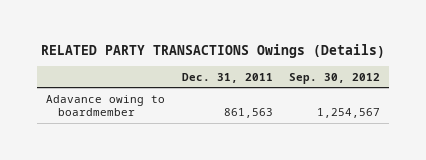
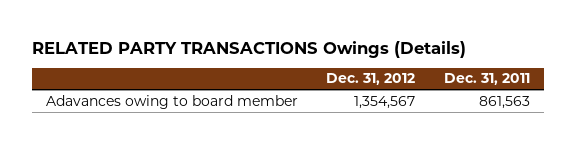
[289,72,381,84] Sep. 30, 2012 -> none
none -> [326,73,416,86] Dec. 31, 2012
[45,94,165,117] Adavance owing to boardmember -> [45,94,298,109] Adavances owing to board member

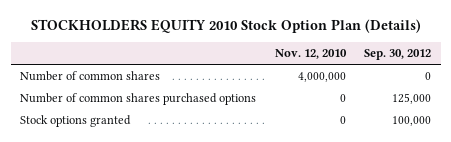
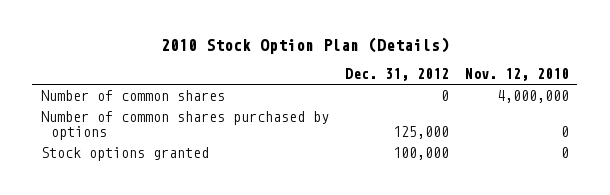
[30,18,421,33] STOCKHOLDERS EQUITY 2010 Stock Option Plan (Details) -> [160,36,449,54] 2010 Stock Option Plan (Details)
[364,49,432,61] Sep. 30, 2012 -> none
none -> [344,67,449,81] Dec. 31, 2012
[20,92,257,105] Number of common shares purchased options -> [40,111,329,140] Number of common shares purchased by options

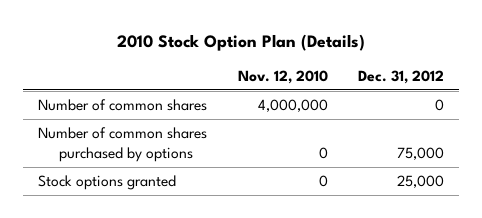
[392,125,449,139] 125,000 -> [397,146,445,160] 75,000
[392,147,449,161] 100,000 -> [397,174,445,188] 25,000

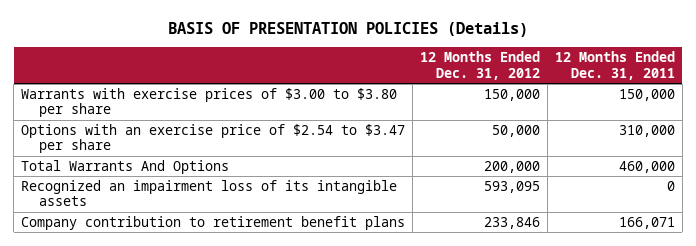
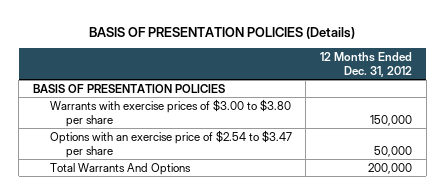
[554,51,675,80] 12 Months Ended Dec. 31, 2011 -> none
none -> [33,83,226,93] BASIS OF PRESENTATION POLICIES
[21,179,398,207] Recognized an impairment loss of its intangible assets -> none
[21,215,406,230] Company contribution to retirement benefit plans -> none

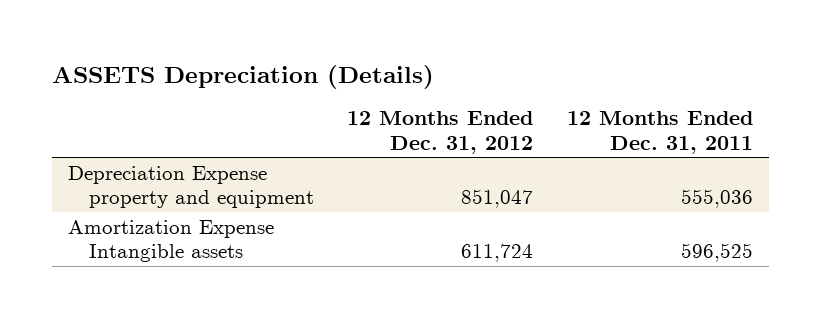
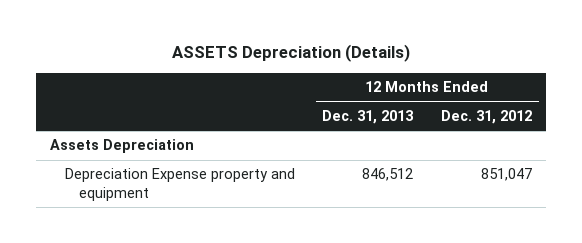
[566,111,753,154] 12 Months Ended Dec. 31, 2011 -> none
none -> [322,109,415,124] Dec. 31, 2013
none -> [49,139,194,154] Assets Depreciation
[68,219,275,262] Amortization Expense Intangible assets -> none

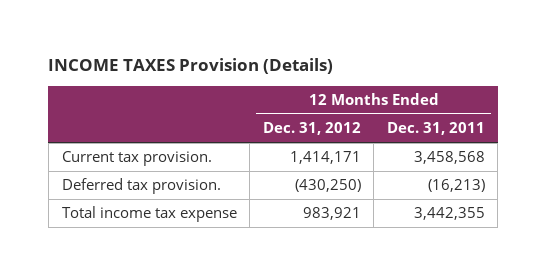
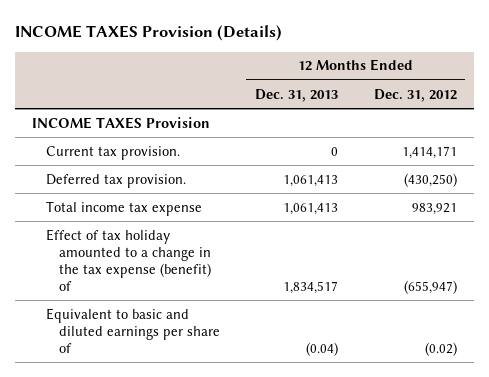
[386,122,485,136] Dec. 31, 2011 -> none
none -> [255,88,339,102] Dec. 31, 2013
none -> [32,116,211,129] INCOME TAXES Provision
none -> [45,228,211,291] Effect of tax holiday amounted to a change in the tax expense (benefit) of
none -> [45,307,220,353] Equivalent to basic and diluted earnings per share of

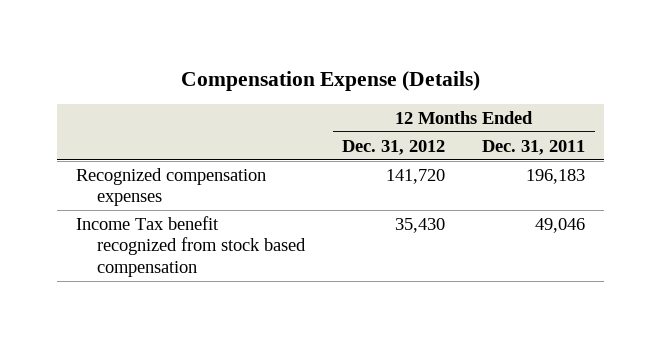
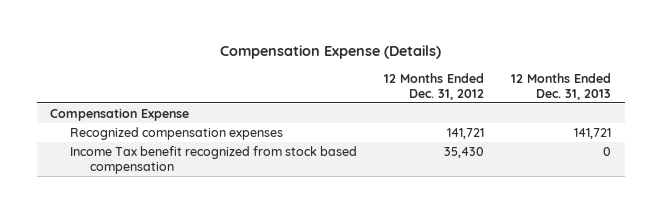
[482,139,586,155] Dec. 31, 2011 -> none
none -> [511,72,612,100] 12 Months Ended Dec. 31, 2013
none -> [50,107,190,121] Compensation Expense
[386,168,446,184] 141,720 -> [447,127,485,139] 141,721

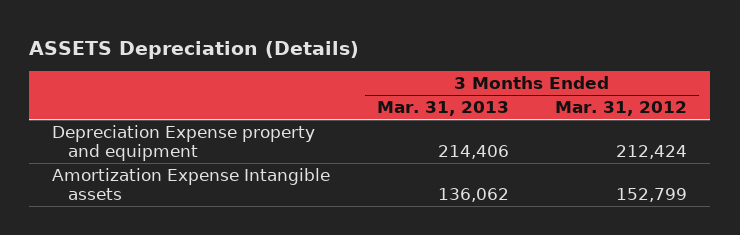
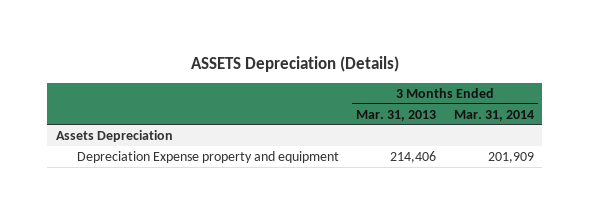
[555,101,688,117] Mar. 31, 2012 -> none
none -> [453,109,534,121] Mar. 31, 2014
none -> [55,129,173,142] Assets Depreciation
[52,168,331,201] Amortization Expense Intangible assets -> none

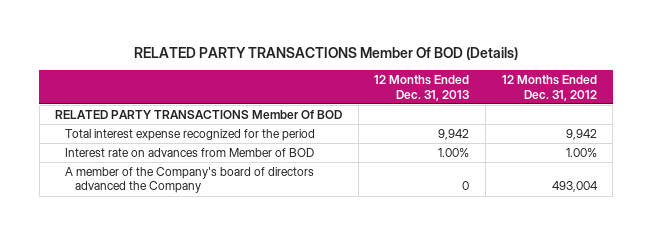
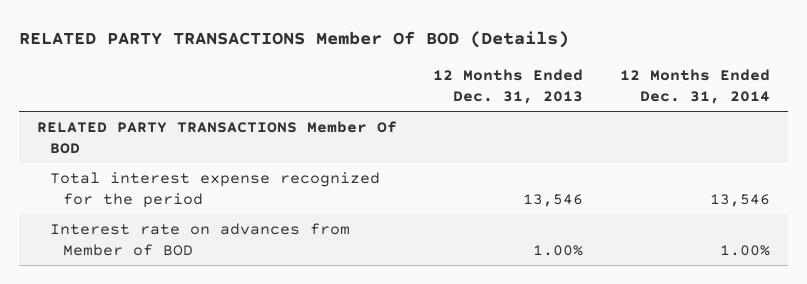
[501,75,597,101] 12 Months Ended Dec. 31, 2012 -> none
none -> [619,69,770,105] 12 Months Ended Dec. 31, 2014
[438,129,470,141] 9,942 -> [523,193,584,207] 13,546
[65,167,315,194] A member of the Company's board of directors advanced the Company -> none

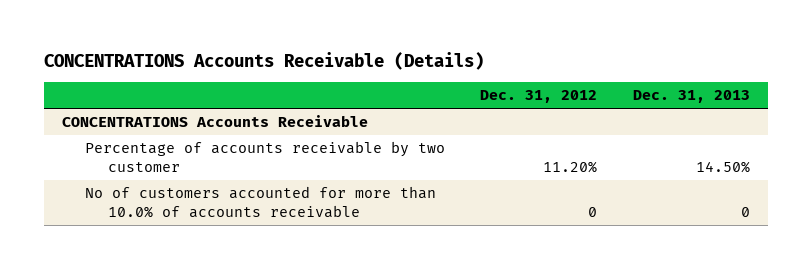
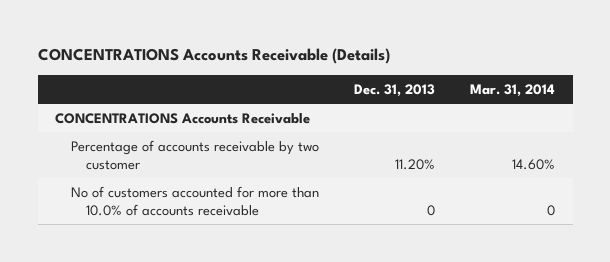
[480,90,598,104] Dec. 31, 2012 -> none
none -> [470,83,556,97] Mar. 31, 2014
[695,161,750,174] 14.50% -> [394,158,435,170] 11.20%

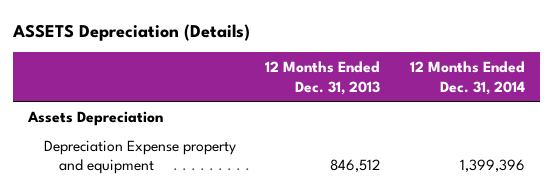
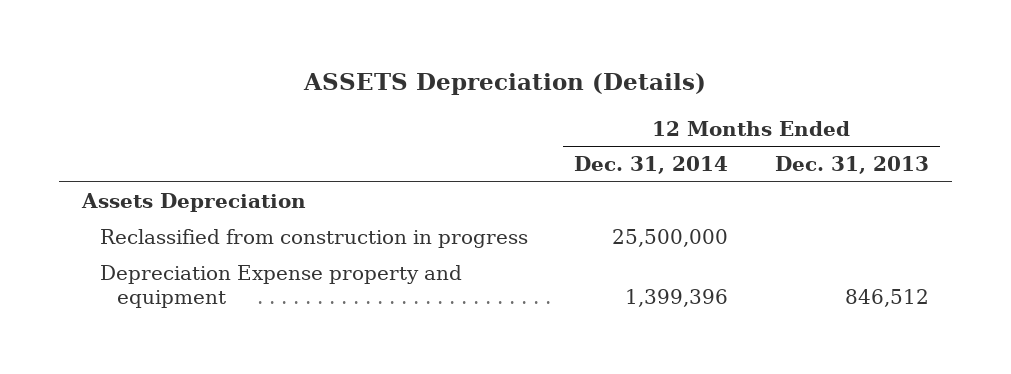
none -> [99,229,528,249] Reclassified from construction in progress

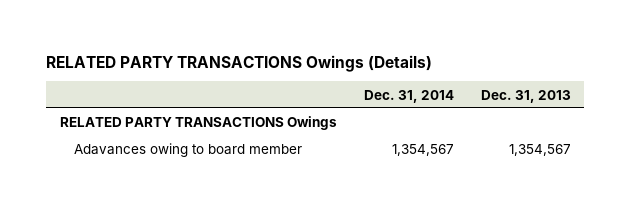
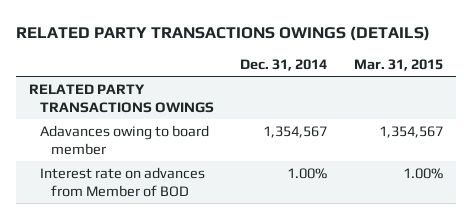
[46,54,433,72] RELATED PARTY TRANSACTIONS Owings (Details) -> [15,25,430,41] RELATED PARTY TRANSACTIONS OWINGS (DETAILS)
[480,89,571,103] Dec. 31, 2013 -> none
none -> [353,58,443,71] Mar. 31, 2015
[59,116,337,131] RELATED PARTY TRANSACTIONS Owings -> [28,83,214,113] RELATED PARTY TRANSACTIONS OWINGS
none -> [39,166,205,197] Interest rate on advances from Member of BOD

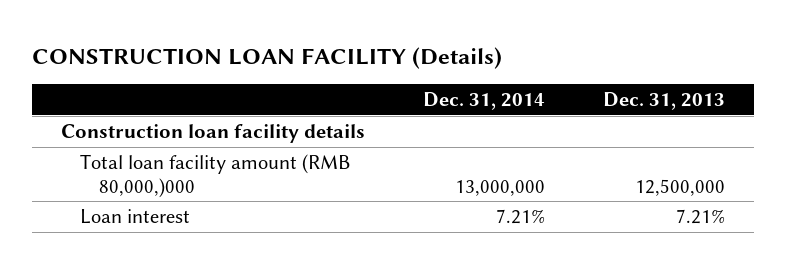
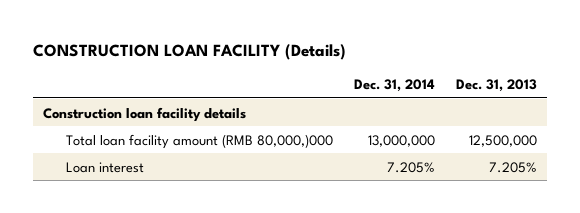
[496,209,546,225] 7.21% -> [387,161,436,173] 7.205%
[676,209,726,225] 7.21% -> [488,161,537,173] 7.205%

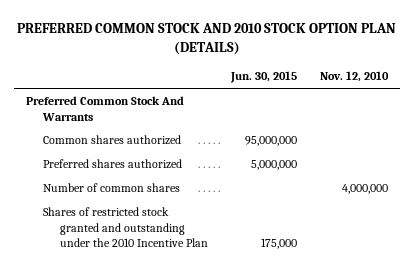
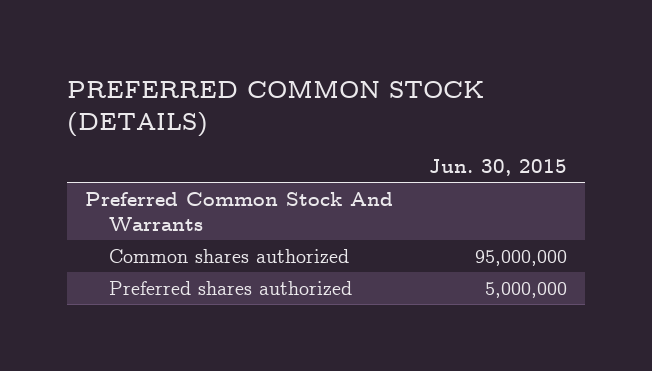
[16,22,396,55] PREFERRED COMMON STOCK AND 2010 STOCK OPTION PLAN (DETAILS) -> [66,80,484,137] PREFERRED COMMON STOCK (DETAILS)
[320,71,390,83] Nov. 12, 2010 -> none
[42,183,180,193] Number of common shares -> none
[42,207,209,248] Shares of restricted stock granted and outstanding under the 2010 Incentive Plan -> none

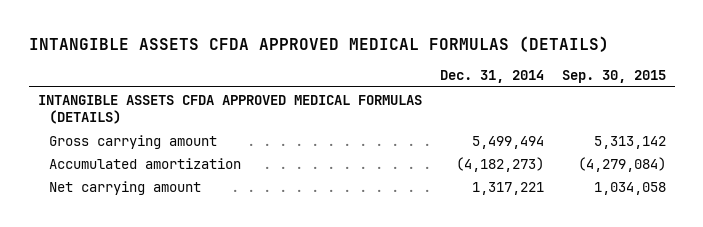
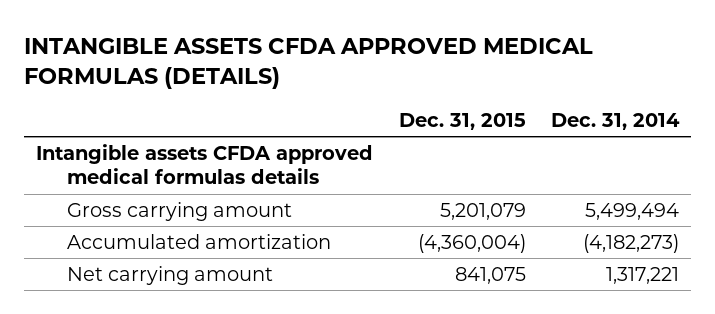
[561,69,666,83] Sep. 30, 2015 -> none
none -> [398,112,526,130] Dec. 31, 2015
[37,94,422,124] INTANGIBLE ASSETS CFDA APPROVED MEDICAL FORMULAS (DETAILS) -> [36,144,374,185] Intangible assets CFDA approved medical formulas details

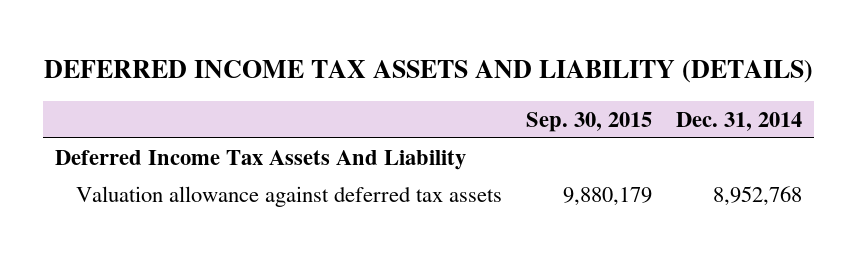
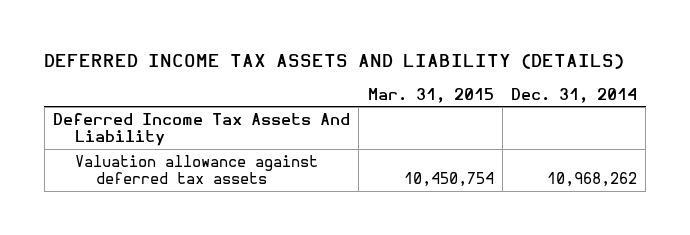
[526,111,653,132] Sep. 30, 2015 -> none
none -> [367,87,494,103] Mar. 31, 2015
[713,185,803,206] 8,952,768 -> [547,172,638,188] 10,968,262

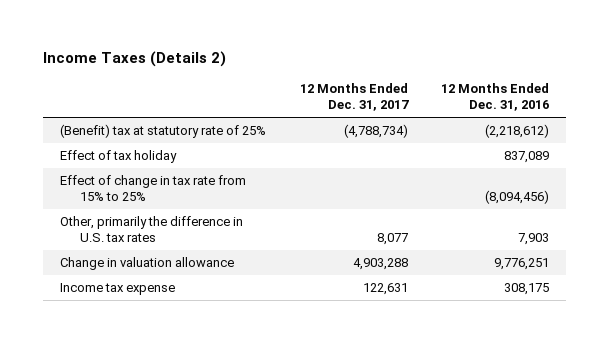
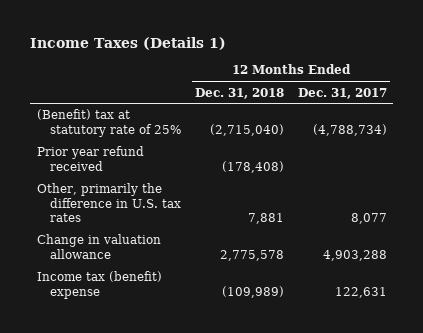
[43,51,227,68] Income Taxes (Details 2) -> [29,36,226,50] Income Taxes (Details 1)
[441,83,550,112] 12 Months Ended Dec. 31, 2016 -> none
none -> [195,87,285,99] Dec. 31, 2018
[59,150,177,164] Effect of tax holiday -> none
[59,175,246,202] Effect of change in tax rate from 15% to 25% -> none
none -> [36,146,144,171] Prior year refund received
[59,283,175,296] Income tax expense -> [36,271,162,299] Income tax (benefit) expense

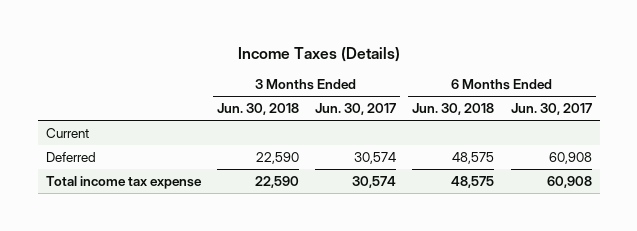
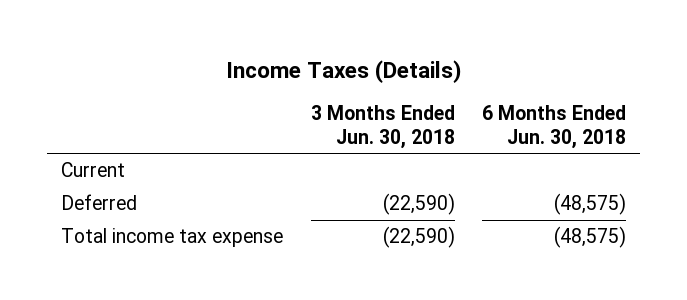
[315,103,397,116] Jun. 30, 2017 -> none
[510,103,592,116] Jun. 30, 2017 -> none
[255,152,299,165] 22,590 -> [382,193,455,216] (22,590)
[452,152,495,165] 48,575 -> [554,193,627,216] (48,575)
[254,176,299,189] 22,590 -> [382,226,455,249] (22,590)
[451,176,495,189] 48,575 -> [554,226,627,249] (48,575)

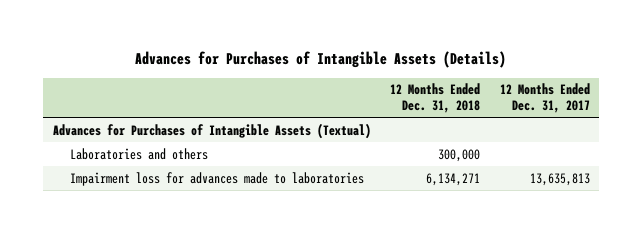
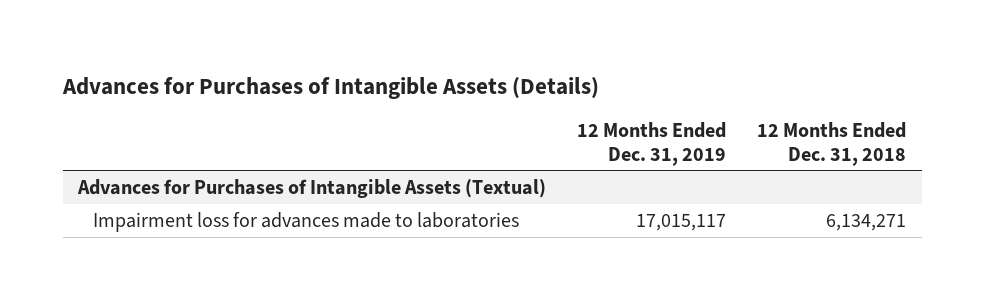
[499,83,590,113] 12 Months Ended Dec. 31, 2017 -> none
none -> [577,121,727,166] 12 Months Ended Dec. 31, 2019
[69,147,208,160] Laboratories and others -> none

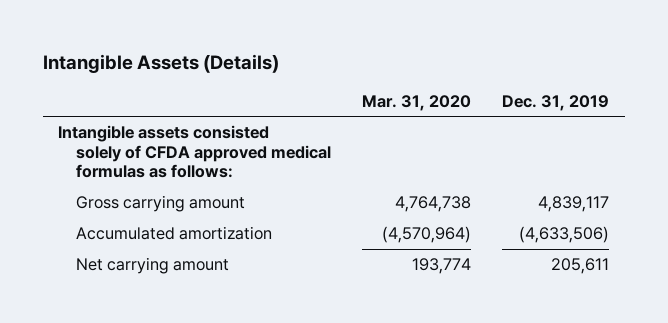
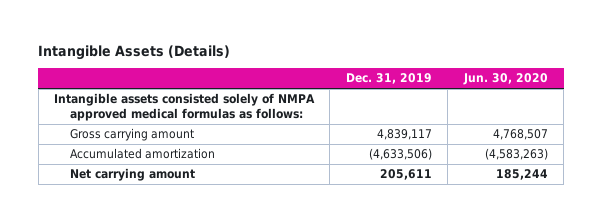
[362,94,472,111] Mar. 31, 2020 -> none
none -> [462,73,548,86] Jun. 30, 2020
[58,125,331,179] Intangible assets consisted solely of CFDA approved medical formulas as follows: -> [54,93,316,121] Intangible assets consisted solely of NMPA approved medical formulas as follows:

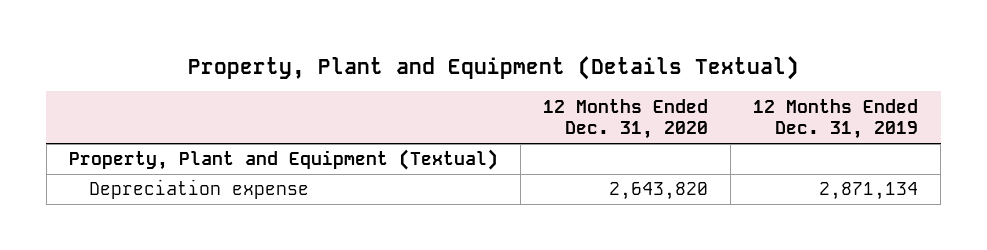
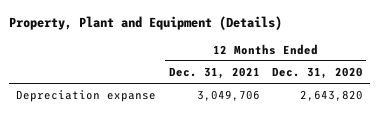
[187,55,799,80] Property, Plant and Equipment (Details Textual) -> [9,16,283,31] Property, Plant and Equipment (Details)
[753,98,919,140] 12 Months Ended Dec. 31, 2019 -> none
none -> [168,67,260,80] Dec. 31, 2021
[68,149,498,171] Property, Plant and Equipment (Textual) -> none
[89,179,310,200] Depreciation expense -> [15,90,156,103] Depreciation expanse

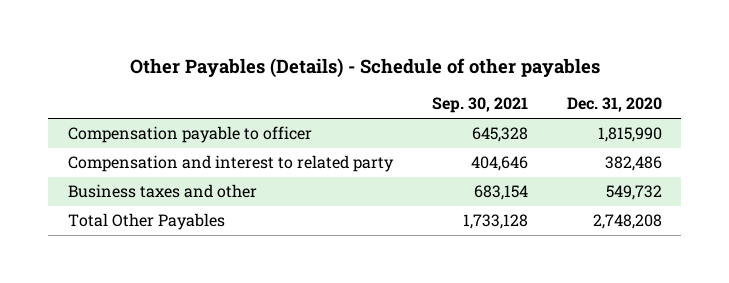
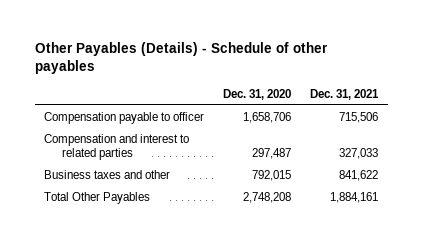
[431,97,528,114] Sep. 30, 2021 -> none
none -> [310,88,380,100] Dec. 31, 2021
[597,127,662,143] 1,815,990 -> [243,111,292,123] 1,658,706
[67,155,394,173] Compensation and interest to related party -> [44,133,190,160] Compensation and interest to related parties
[604,156,662,172] 382,486 -> [252,147,292,159] 297,487
[605,185,662,201] 549,732 -> [252,169,292,181] 792,015

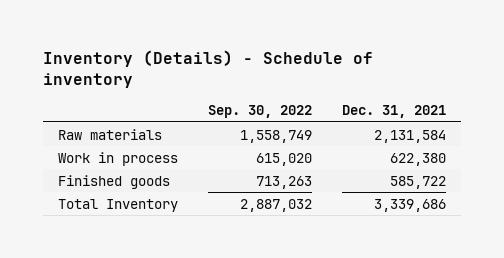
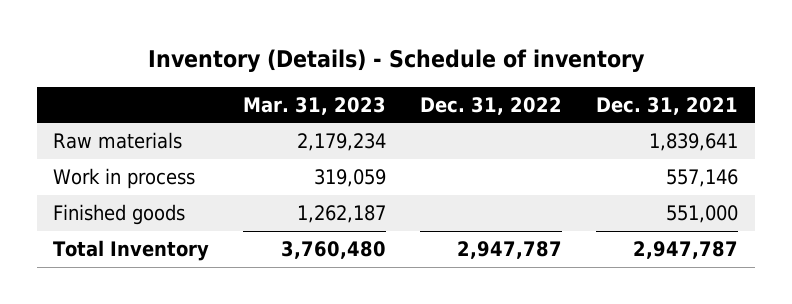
[207,104,312,118] Sep. 30, 2022 -> none
none -> [243,96,387,115] Mar. 31, 2023
none -> [420,96,563,115] Dec. 31, 2022
[373,129,446,143] 2,131,584 -> [649,132,739,151] 1,839,641
[389,152,446,166] 622,380 -> [666,168,739,187] 557,146
[389,175,446,189] 585,722 -> [666,204,739,223] 551,000
[373,198,446,212] 3,339,686 -> [633,240,739,259] 2,947,787

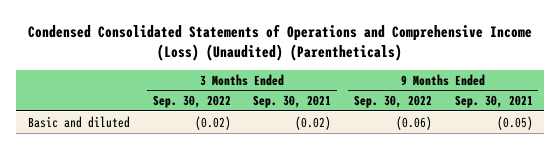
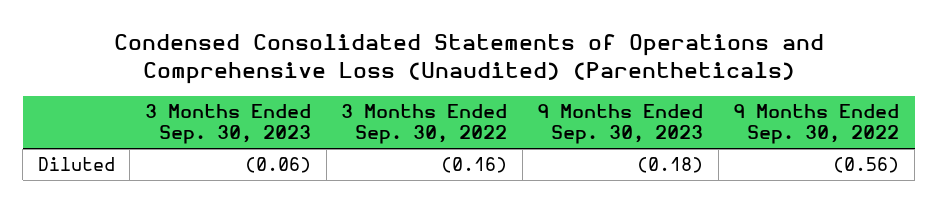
[28,23,533,61] Condensed Consolidated Statements of Operations and Comprehensive Income (Loss) (Unaudited) (Parentheticals) -> [113,34,824,85] Condensed Consolidated Statements of Operations and Comprehensive Loss (Unaudited) (Parentheticals)
[253,95,332,109] Sep. 30, 2021 -> none
[454,95,533,109] Sep. 30, 2021 -> none
none -> [144,104,311,145] 3 Months Ended Sep. 30, 2023
none -> [537,104,704,145] 9 Months Ended Sep. 30, 2023
[27,115,130,128] Basic and diluted -> [37,157,115,172] Diluted
[194,115,231,130] (0.02) -> [441,157,508,174] (0.16)
[395,115,432,130] (0.06) -> [833,157,900,174] (0.56)

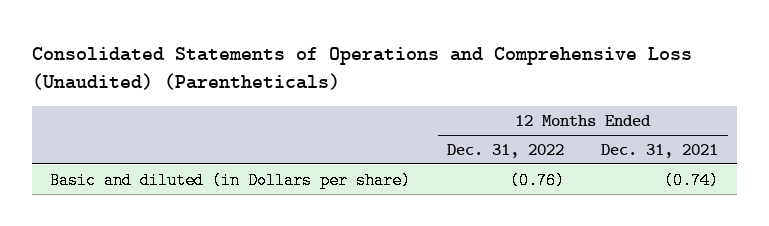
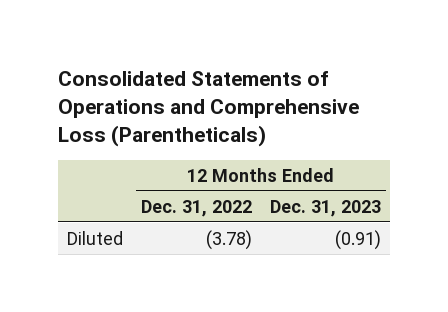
[31,46,692,91] Consolidated Statements of Operations and Comprehensive Loss (Unaudited) (Parentheticals) -> [57,70,359,148] Consolidated Statements of Operations and Comprehensive Loss (Parentheticals)
[601,144,719,159] Dec. 31, 2021 -> none
none -> [270,199,382,217] Dec. 31, 2023
[50,171,412,189] Basic and diluted (in Dollars per share) -> none
none -> [66,230,123,245] Diluted

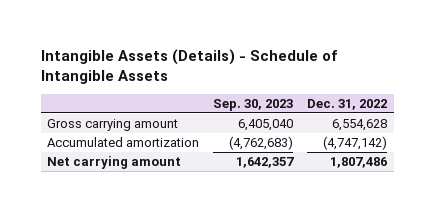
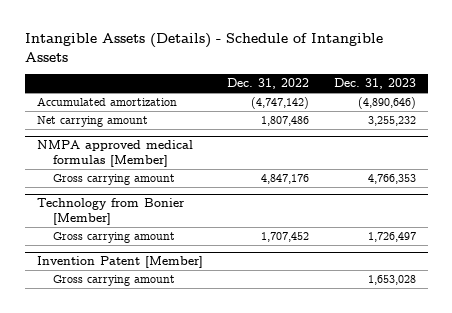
[213,98,294,111] Sep. 30, 2023 -> none
none -> [333,78,416,90] Dec. 31, 2023
[47,119,179,132] Gross carrying amount -> none
none -> [36,140,193,167] NMPA approved medical formulas [Member]
none -> [52,174,175,186] Gross carrying amount
none -> [36,198,185,225] Technology from Bonier [Member]
none -> [52,232,175,244] Gross carrying amount
none -> [36,256,203,269] Invention Patent [Member]
none -> [52,275,175,287] Gross carrying amount

